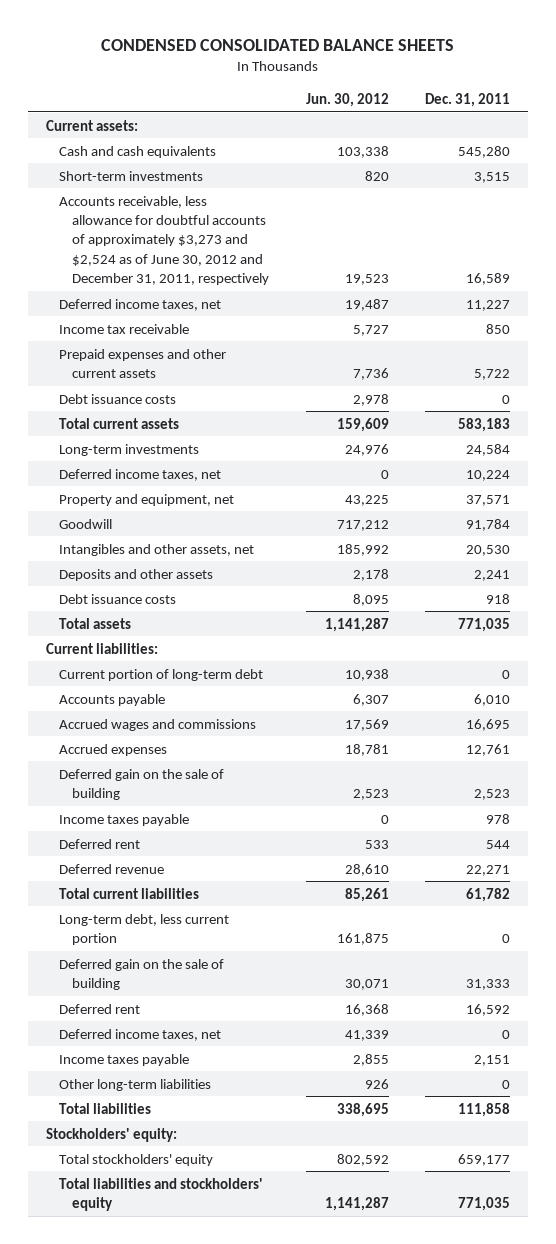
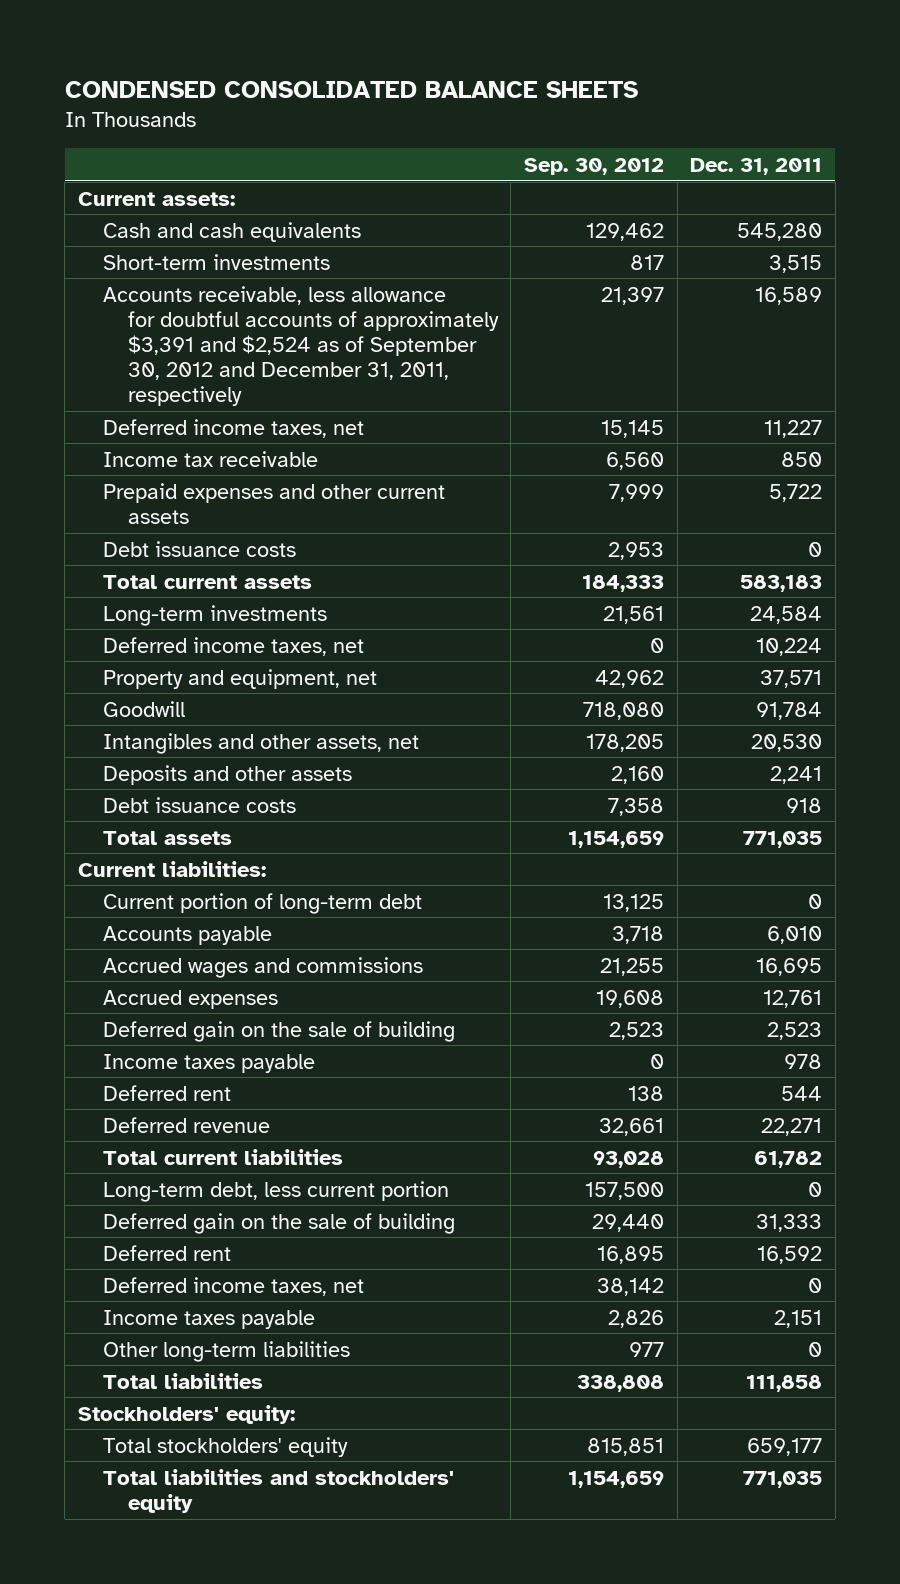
[305,93,389,108] Jun. 30, 2012 -> none
none -> [524,157,665,175] Sep. 30, 2012
[59,195,270,286] Accounts receivable, less allowance for doubtful accounts of approximately $3,273 and $2,524 as of June 30, 2012 and December 31, 2011, respectively -> [102,285,499,407] Accounts receivable, less allowance for doubtful accounts of approximately $3,391 and $2,524 as of September 30, 2012 and December 31, 2011, respectively

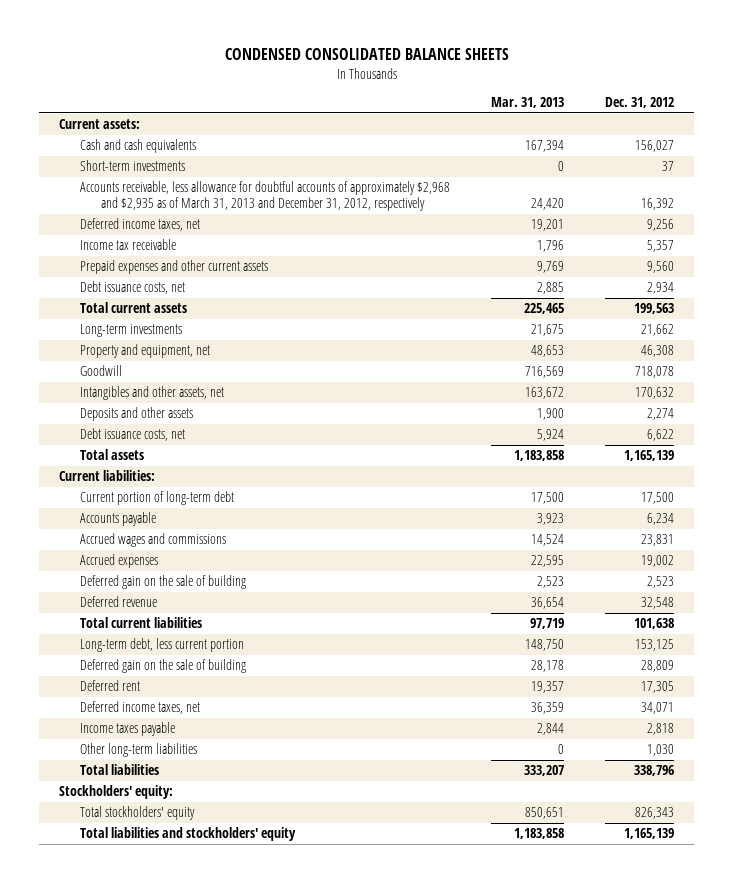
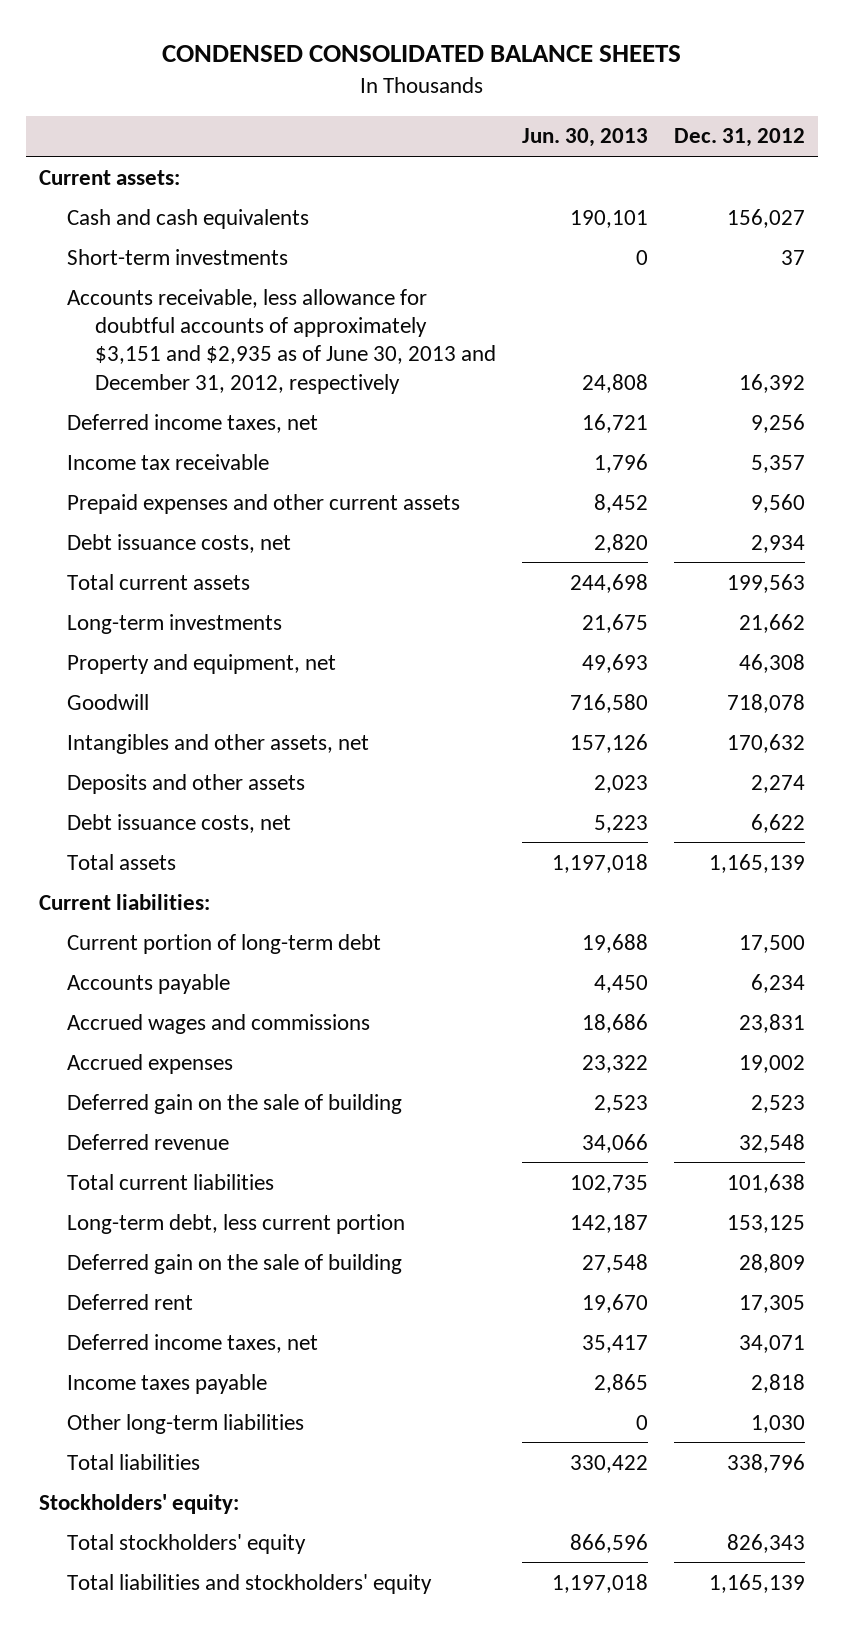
[490,97,564,109] Mar. 31, 2013 -> none
none -> [522,128,649,148] Jun. 30, 2013
[80,181,451,212] Accounts receivable, less allowance for doubtful accounts of approximately $2,968 and $2,935 as of March 31, 2013 and December 31, 2012, respectively -> [67,288,497,394] Accounts receivable, less allowance for doubtful accounts of approximately $3,151 and $2,935 as of June 30, 2013 and December 31, 2012, respectively

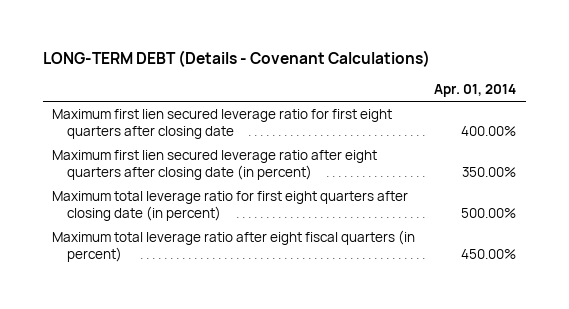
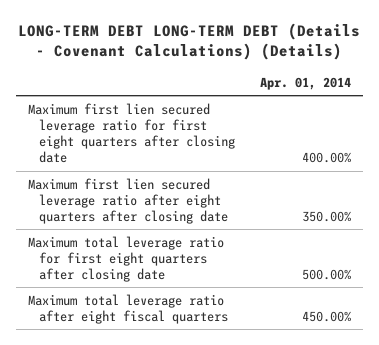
[43,50,431,68] LONG-TERM DEBT (Details - Covenant Calculations) -> [18,22,361,60] LONG-TERM DEBT LONG-TERM DEBT (Details - Covenant Calculations) (Details)
[52,149,378,180] Maximum first lien secured leverage ratio after eight quarters after closing date (in percent) -> [27,177,229,224] Maximum first lien secured leverage ratio after eight quarters after closing date
[52,190,409,221] Maximum total leverage ratio for first eight quarters after closing date (in percent) -> [27,235,224,282] Maximum total leverage ratio for first eight quarters after closing date
[52,229,416,262] Maximum total leverage ratio after eight fiscal quarters (in percent) -> [27,293,229,324] Maximum total leverage ratio after eight fiscal quarters

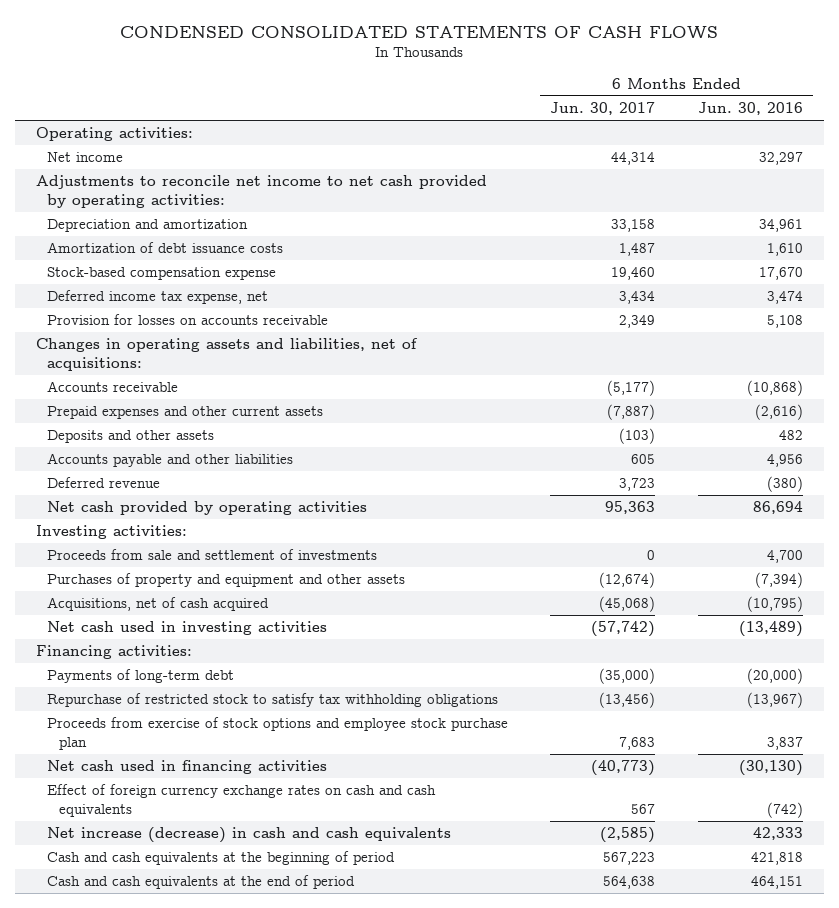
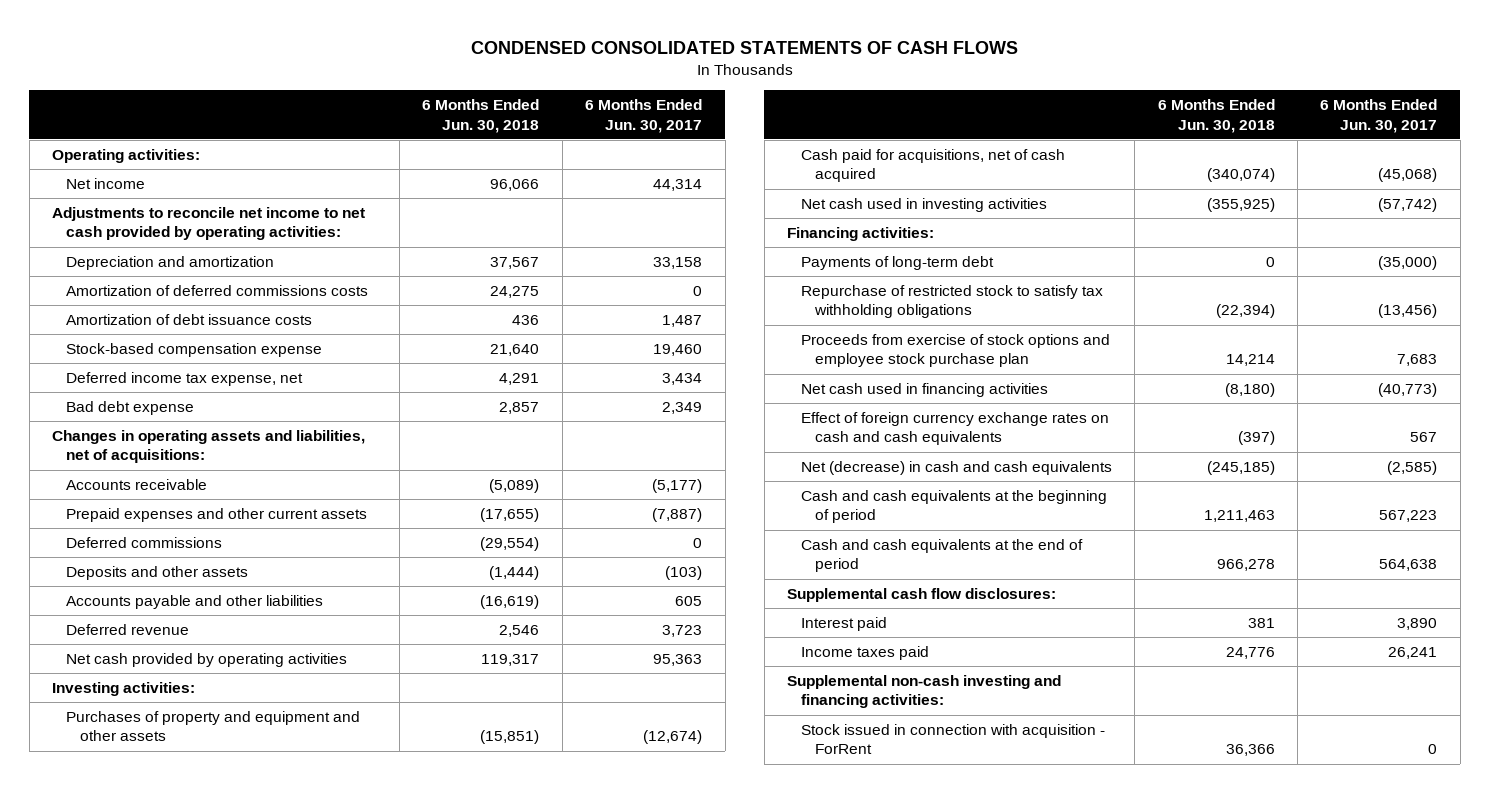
[697,101,803,115] Jun. 30, 2016 -> none
none -> [422,99,540,133] 6 Months Ended Jun. 30, 2018
none -> [65,285,368,297] Amortization of deferred commissions costs
[47,314,329,326] Provision for losses on accounts receivable -> [65,401,194,416] Bad debt expense
none -> [65,537,222,549] Deferred commissions
[47,549,378,561] Proceeds from sale and settlement of investments -> none
[47,597,270,612] Acquisitions, net of cash acquired -> [800,149,1065,183] Cash paid for acquisitions, net of cash acquired
[47,827,452,844] Net increase (decrease) in cash and cash equivalents -> [800,461,1112,476] Net (decrease) in cash and cash equivalents
none -> [787,588,1057,603] Supplemental cash flow disclosures:
none -> [800,617,887,632] Interest paid
none -> [800,646,929,661] Income taxes paid
none -> [787,675,1062,709] Supplemental non-cash investing and financing activities:
none -> [800,724,1105,755] Stock issued in connection with acquisition - ForRent

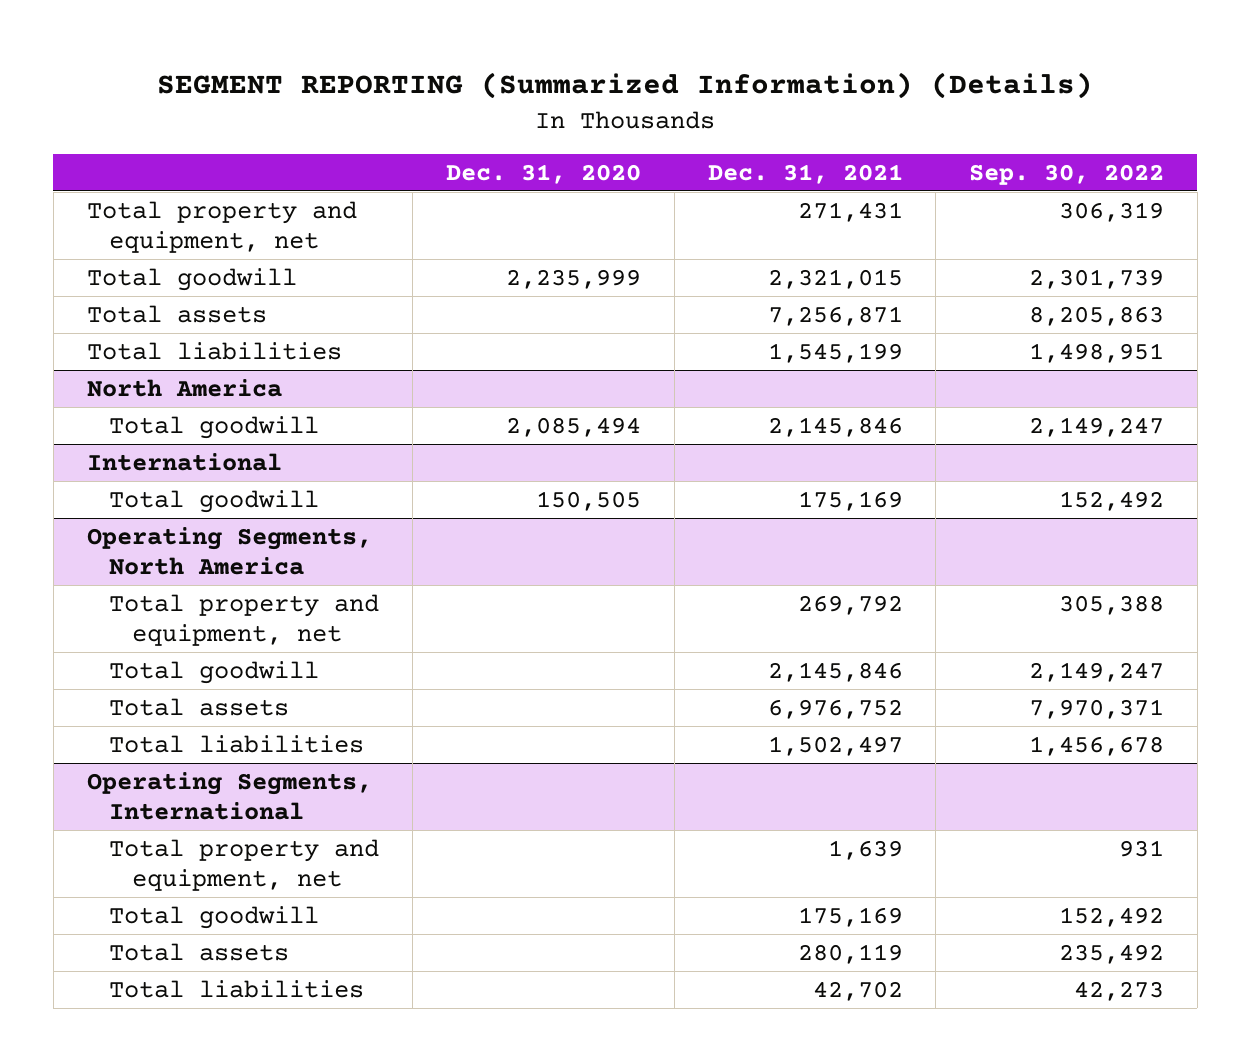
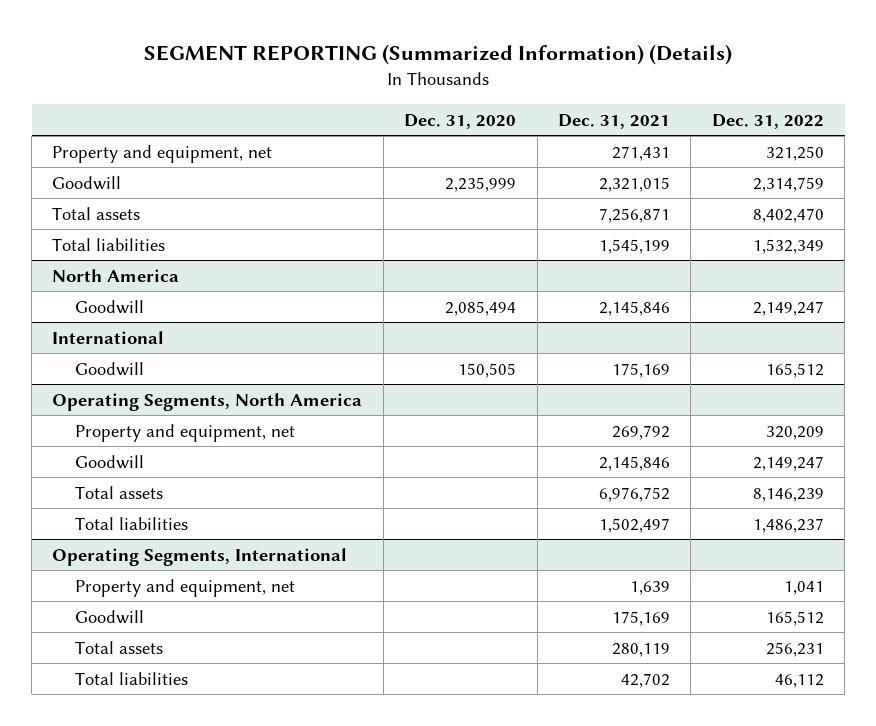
[969,163,1165,185] Sep. 30, 2022 -> none
none -> [711,113,824,129] Dec. 31, 2022
[86,200,357,254] Total property and equipment, net -> [52,144,273,163] Property and equipment, net
[86,267,297,291] Total goodwill -> [52,175,122,190] Goodwill
[109,415,320,439] Total goodwill -> [75,299,145,314] Goodwill
[109,489,320,513] Total goodwill -> [75,361,145,376] Goodwill
[109,593,380,647] Total property and equipment, net -> [75,423,296,442] Property and equipment, net
[109,660,320,684] Total goodwill -> [75,454,145,469] Goodwill
[109,838,380,892] Total property and equipment, net -> [75,578,296,597] Property and equipment, net
[109,905,320,929] Total goodwill -> [75,609,145,624] Goodwill

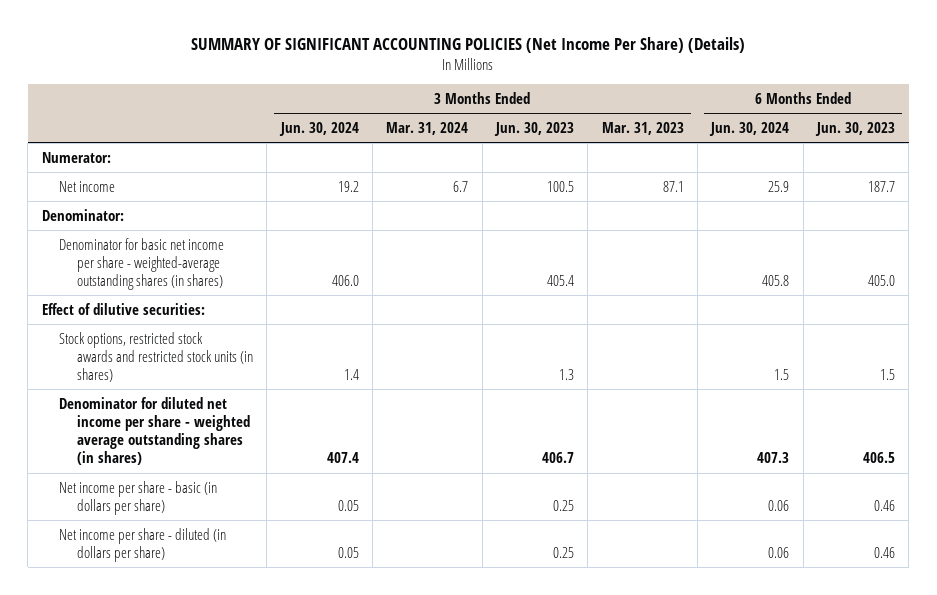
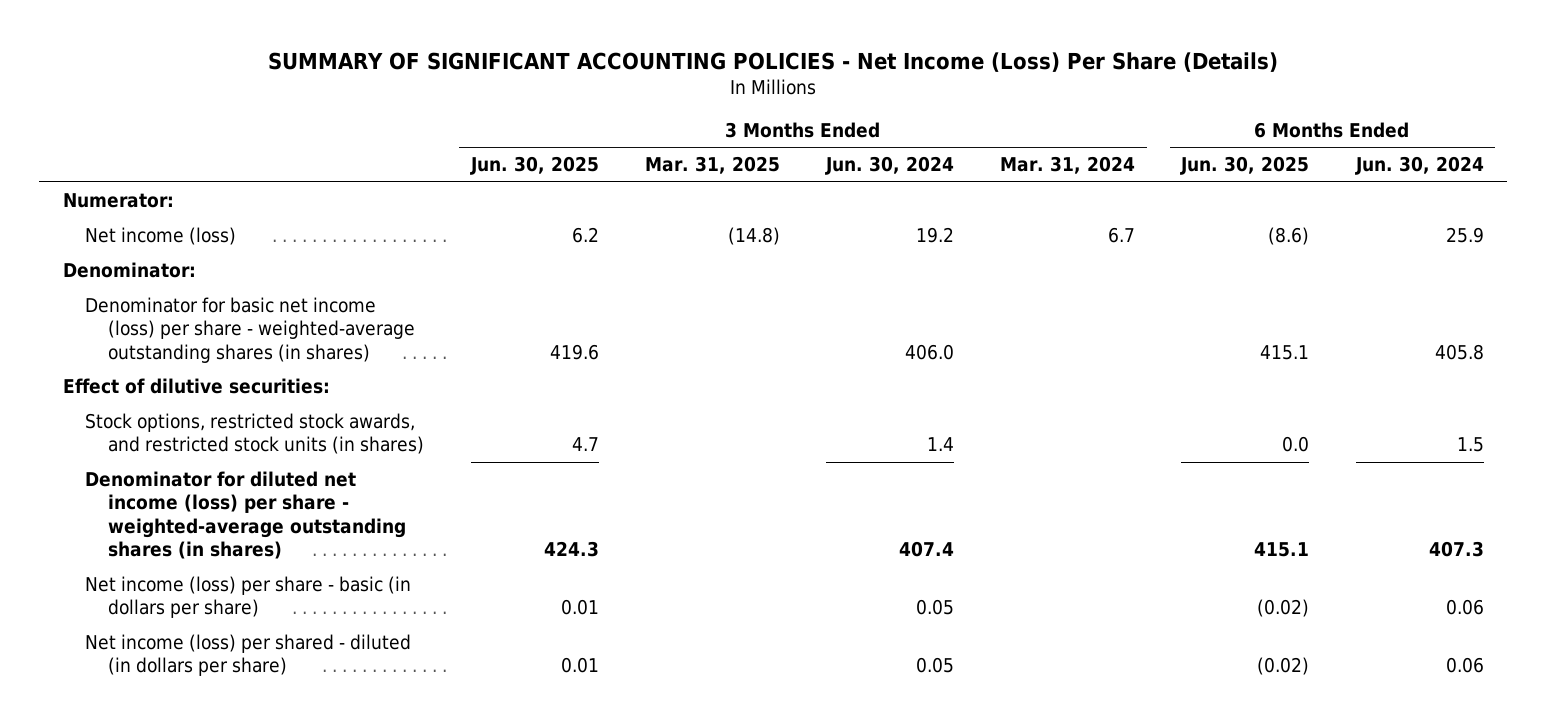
[191,37,746,54] SUMMARY OF SIGNIFICANT ACCOUNTING POLICIES (Net Income Per Share) (Details) -> [268,51,1279,72] SUMMARY OF SIGNIFICANT ACCOUNTING POLICIES - Net Income (Loss) Per Share (Details)
[494,121,575,136] Jun. 30, 2023 -> none
[601,121,684,135] Mar. 31, 2023 -> none
[815,121,896,136] Jun. 30, 2023 -> none
none -> [469,156,599,176] Jun. 30, 2025
none -> [644,156,780,175] Mar. 31, 2025
none -> [1180,156,1310,176] Jun. 30, 2025
[59,180,116,192] Net income -> [85,227,237,246] Net income (loss)
[59,237,225,291] Denominator for basic net income per share - weighted-average outstanding shares (in shares) -> [85,297,416,363] Denominator for basic net income (loss) per share - weighted-average outstanding shares (in shares)
[59,331,254,383] Stock options, restricted stock awards and restricted stock units (in shares) -> [85,413,425,455] Stock options, restricted stock awards, and restricted stock units (in shares)
[59,396,251,466] Denominator for diluted net income per share - weighted average outstanding shares (in shares) -> [85,471,407,560] Denominator for diluted net income (loss) per share - weighted-average outstanding shares (in shares)
[59,480,218,515] Net income per share - basic (in dollars per share) -> [85,576,412,619] Net income (loss) per share - basic (in dollars per share)
[59,527,227,562] Net income per share - diluted (in dollars per share) -> [85,634,412,677] Net income (loss) per shared - diluted (in dollars per share)

